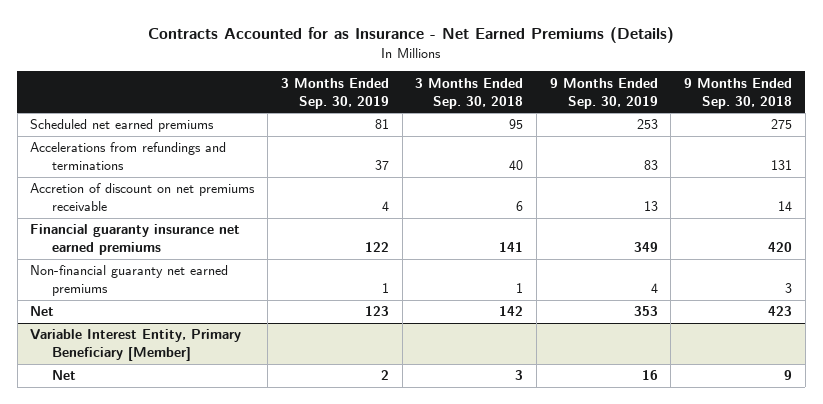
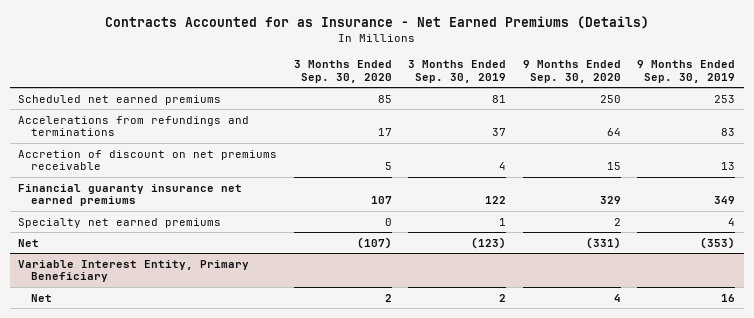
[415,77,524,109] 3 Months Ended Sep. 30, 2018 -> none
[684,77,793,109] 9 Months Ended Sep. 30, 2018 -> none
none -> [293,59,392,83] 3 Months Ended Sep. 30, 2020
none -> [522,59,621,83] 9 Months Ended Sep. 30, 2020
[30,265,229,297] Non-financial guaranty net earned premiums -> none
none -> [18,217,222,228] Specialty net earned premiums
[364,306,389,317] 123 -> [471,236,507,249] (123)
[633,306,658,317] 353 -> [700,236,736,249] (353)
[30,329,242,362] Variable Interest Entity, Primary Beneficiary [Member] -> [18,259,250,283] Variable Interest Entity, Primary Beneficiary

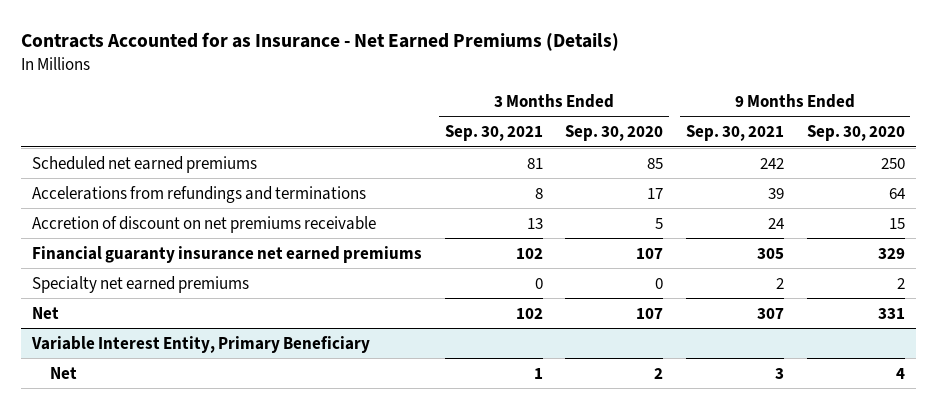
[408,59,507,83] 3 Months Ended Sep. 30, 2019 -> none
[637,59,736,83] 9 Months Ended Sep. 30, 2019 -> none
none -> [444,125,543,142] Sep. 30, 2021
none -> [685,125,784,142] Sep. 30, 2021
[356,236,392,249] (107) -> [636,307,664,319] 107
[585,236,621,249] (331) -> [877,307,905,319] 331

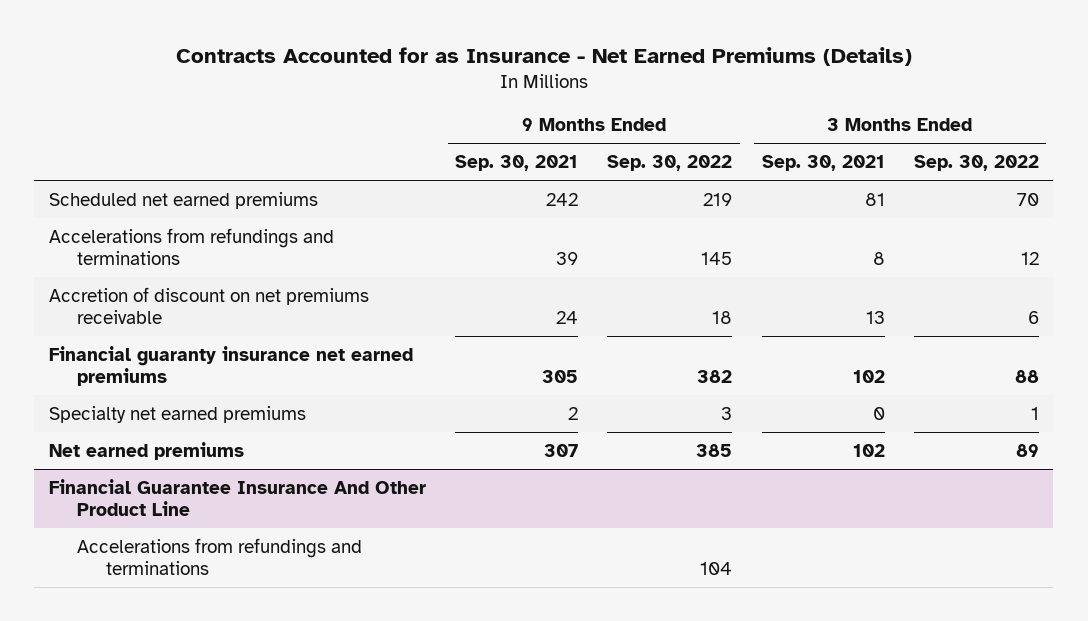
[565,125,664,142] Sep. 30, 2020 -> none
[806,125,905,142] Sep. 30, 2020 -> none
none -> [607,155,733,172] Sep. 30, 2022
none -> [913,155,1039,172] Sep. 30, 2022
[31,335,371,353] Variable Interest Entity, Primary Beneficiary -> none
[49,366,77,379] Net -> none
[32,306,60,319] Net -> [48,441,244,460] Net earned premiums
none -> [48,478,426,516] Financial Guarantee Insurance And Other Product Line
none -> [77,537,363,575] Accelerations from refundings and terminations

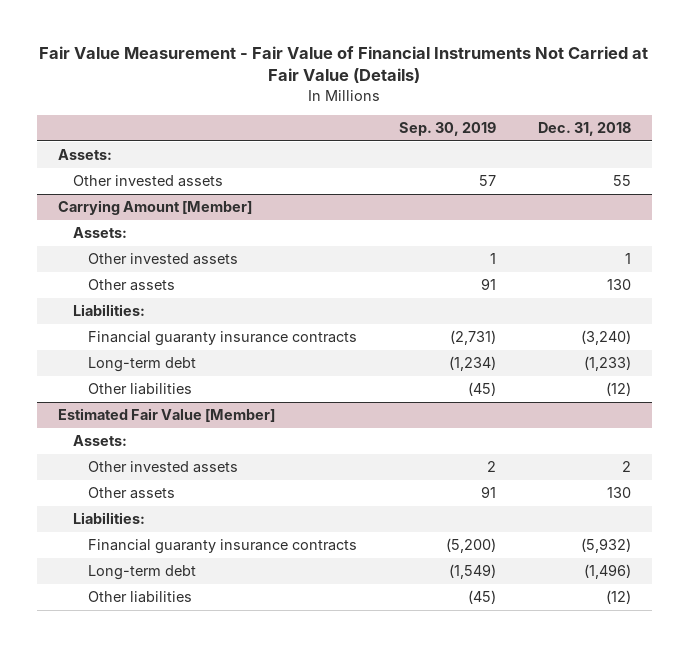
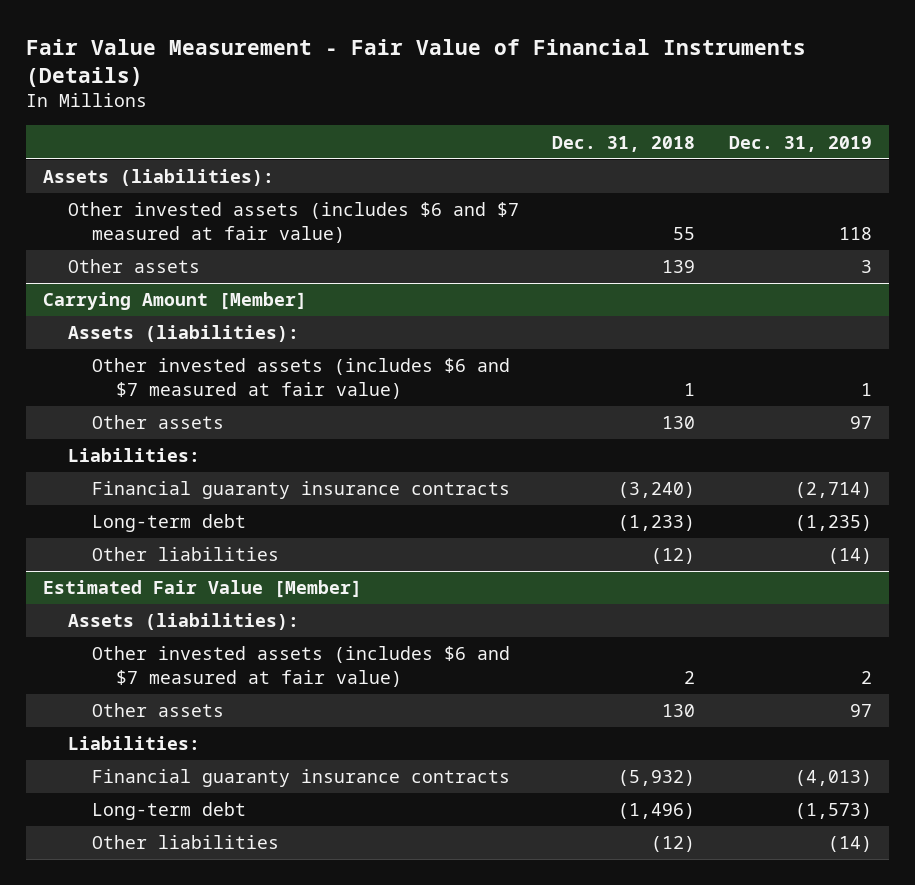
[39,45,649,84] Fair Value Measurement - Fair Value of Financial Instruments Not Carried at Fair Value (Details) -> [26,38,807,87] Fair Value Measurement - Fair Value of Financial Instruments (Details)
[399,122,497,137] Sep. 30, 2019 -> none
none -> [728,135,872,152] Dec. 31, 2019
[57,149,112,161] Assets: -> [43,169,275,187] Assets (liabilities):
[72,175,223,188] Other invested assets -> [67,202,519,243] Other invested assets (includes $6 and $7 measured at fair value)
none -> [67,259,200,274] Other assets
[72,227,127,239] Assets: -> [67,325,299,343] Assets (liabilities):
[87,253,238,266] Other invested assets -> [91,358,510,399] Other invested assets (includes $6 and $7 measured at fair value)
[72,435,127,447] Assets: -> [67,613,299,631] Assets (liabilities):
[87,461,238,474] Other invested assets -> [91,646,510,687] Other invested assets (includes $6 and $7 measured at fair value)

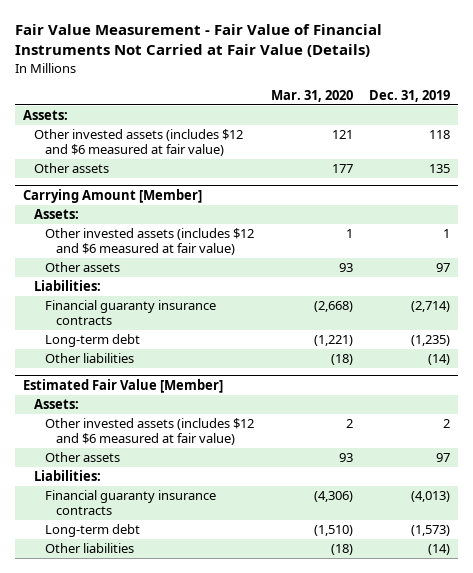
[26,38,807,87] Fair Value Measurement - Fair Value of Financial Instruments (Details) -> [15,24,383,58] Fair Value Measurement - Fair Value of Financial Instruments Not Carried at Fair Value (Details)
[552,135,696,152] Dec. 31, 2018 -> none
none -> [270,89,353,102] Mar. 31, 2020
[43,169,275,187] Assets (liabilities): -> [23,110,69,121] Assets:
[67,202,519,243] Other invested assets (includes $6 and $7 measured at fair value) -> [34,129,244,157] Other invested assets (includes $12 and $6 measured at fair value)
[860,260,872,274] 3 -> [429,164,451,174] 135
[67,325,299,343] Assets (liabilities): -> [34,209,80,220] Assets:
[91,358,510,399] Other invested assets (includes $6 and $7 measured at fair value) -> [45,228,255,256] Other invested assets (includes $12 and $6 measured at fair value)
[67,613,299,631] Assets (liabilities): -> [34,399,80,410] Assets:
[91,646,510,687] Other invested assets (includes $6 and $7 measured at fair value) -> [45,418,255,446] Other invested assets (includes $12 and $6 measured at fair value)

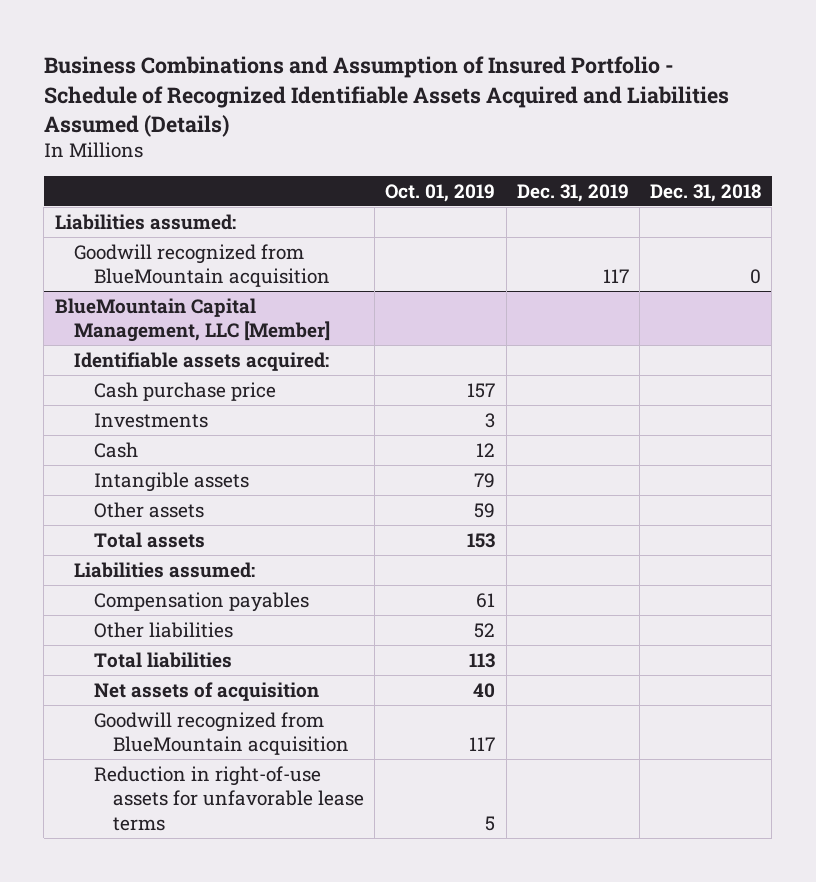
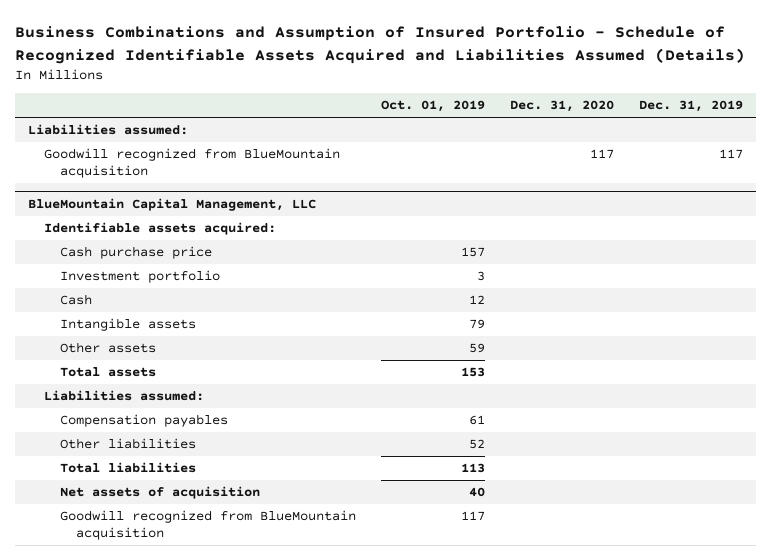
[650,183,762,202] Dec. 31, 2018 -> none
none -> [510,100,615,113] Dec. 31, 2020
[54,297,331,343] BlueMountain Capital Management, LLC [Member] -> [27,197,316,211] BlueMountain Capital Management, LLC
[93,412,208,428] Investments -> [60,270,221,284] Investment portfolio
[93,765,365,831] Reduction in right-of-use assets for unfavorable lease terms -> none

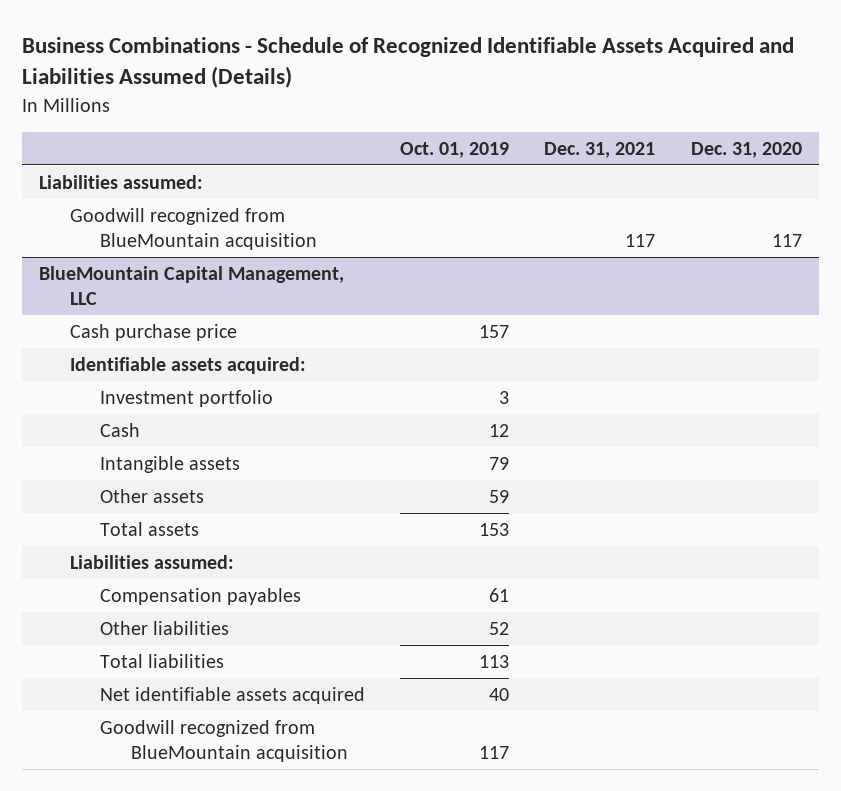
[15,26,746,64] Business Combinations and Assumption of Insured Portfolio - Schedule of Recognized Identifiable Assets Acquired and Liabilities Assumed (Details) -> [21,36,794,89] Business Combinations - Schedule of Recognized Identifiable Assets Acquired and Liabilities Assumed (Details)
[639,100,744,113] Dec. 31, 2019 -> none
none -> [544,141,656,158] Dec. 31, 2021
[43,222,276,236] Identifiable assets acquired: -> [69,357,306,375] Identifiable assets acquired:
[60,486,261,500] Net assets of acquisition -> [100,687,366,705] Net identifiable assets acquired

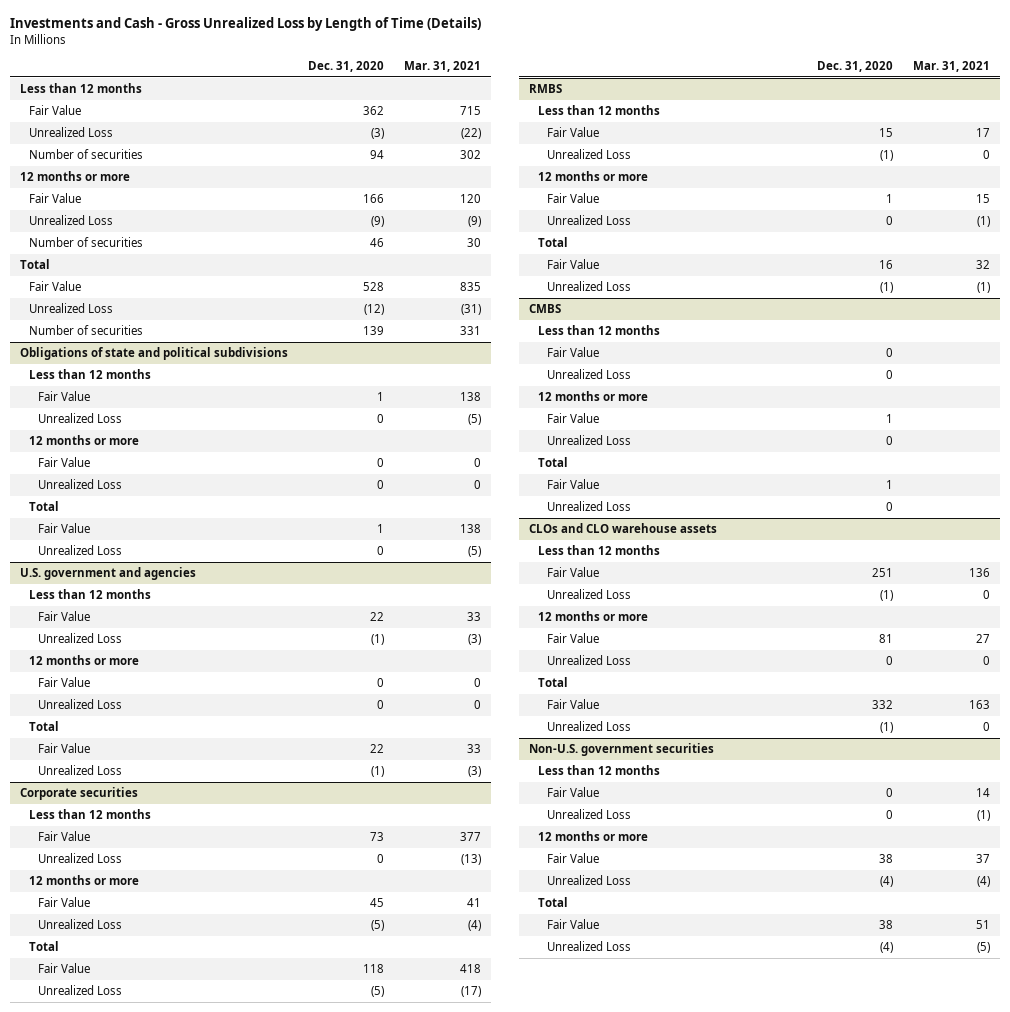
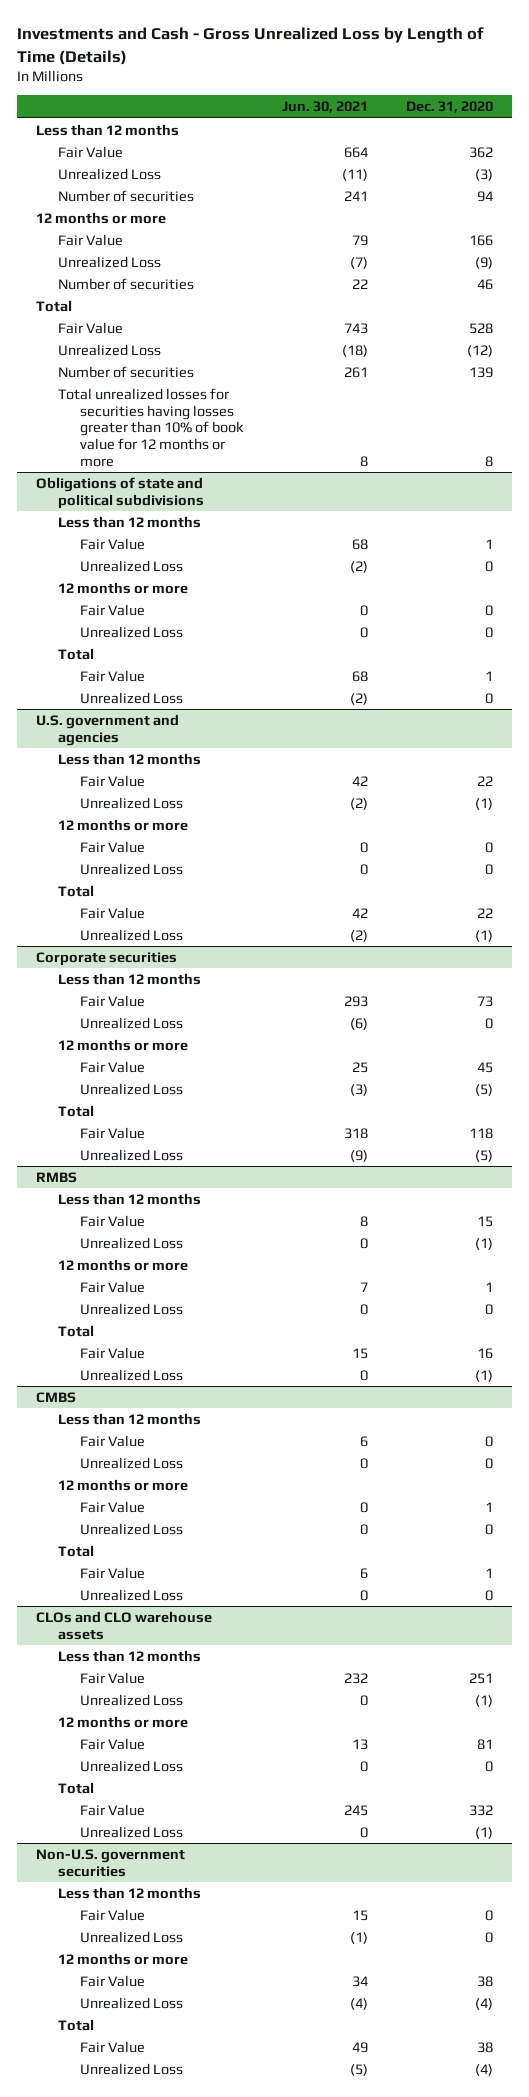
[403,61,481,73] Mar. 31, 2021 -> none
none -> [281,101,368,114] Jun. 30, 2021
none -> [58,387,245,467] Total unrealized losses for securities having losses greater than 10% of book value for 12 months or more

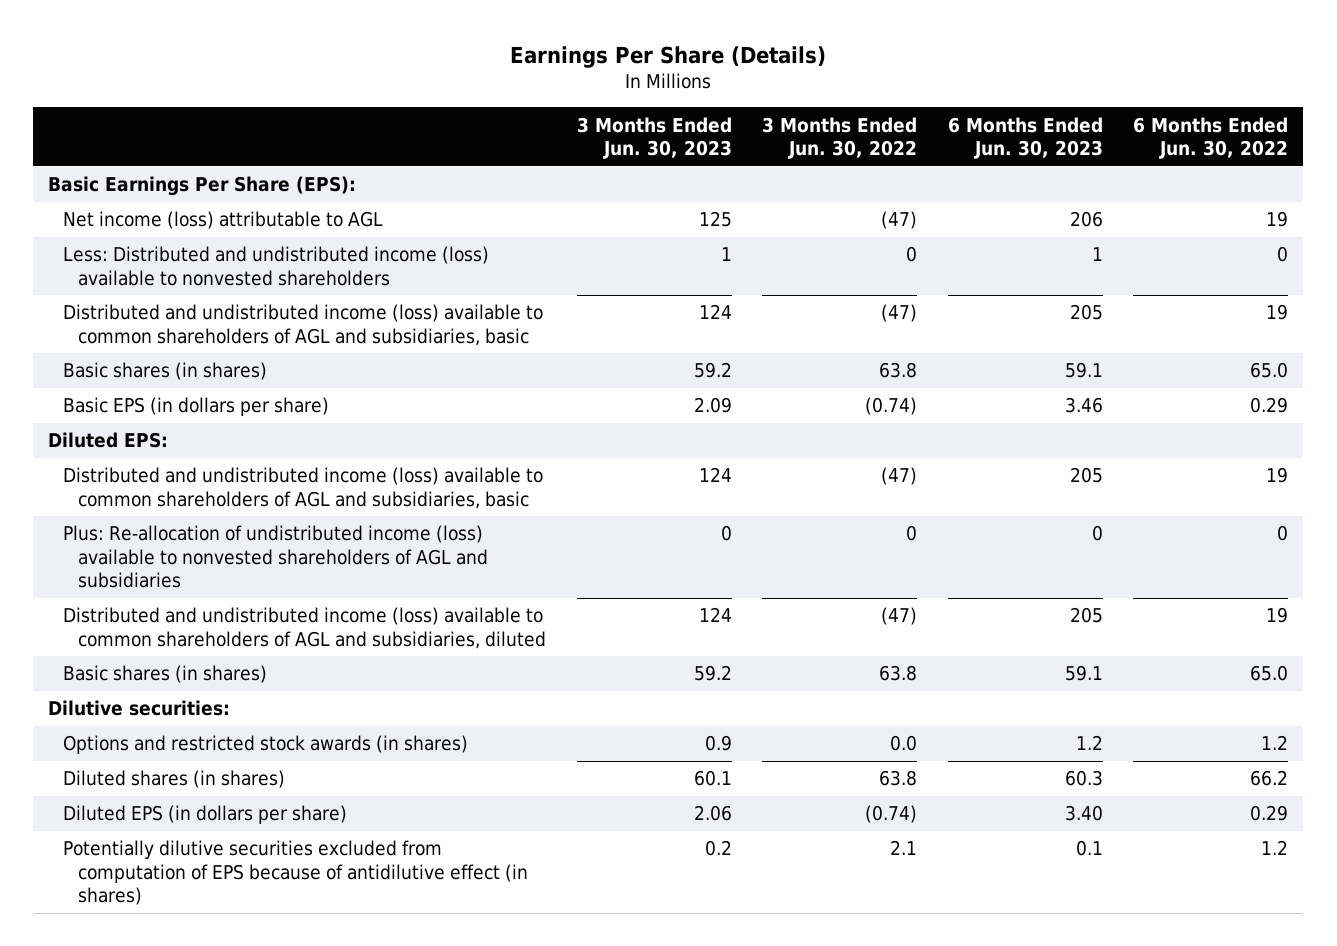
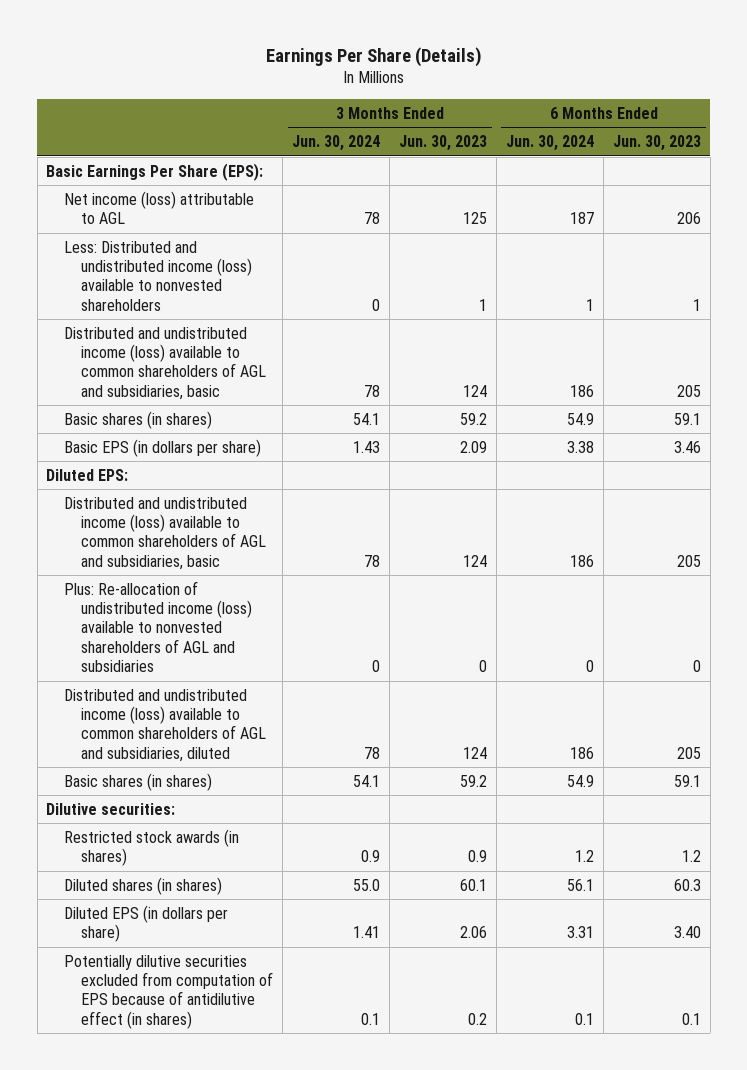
[762,116,918,160] 3 Months Ended Jun. 30, 2022 -> none
[1133,116,1289,160] 6 Months Ended Jun. 30, 2022 -> none
none -> [292,135,381,152] Jun. 30, 2024
none -> [506,135,595,152] Jun. 30, 2024
[63,735,469,755] Options and restricted stock awards (in shares) -> [63,828,239,867] Restricted stock awards (in shares)

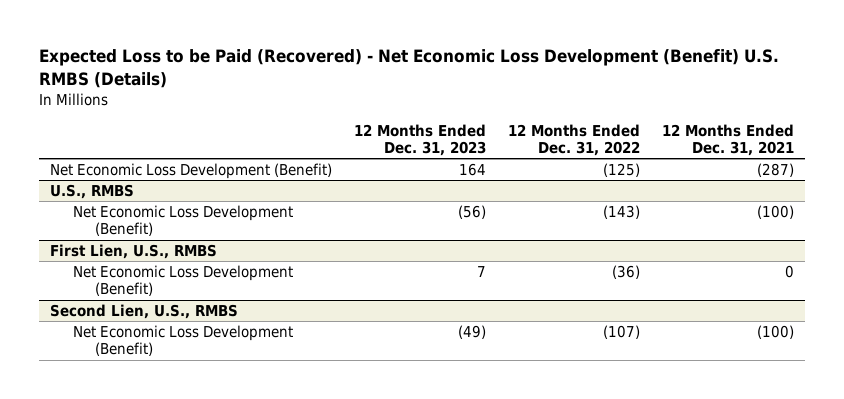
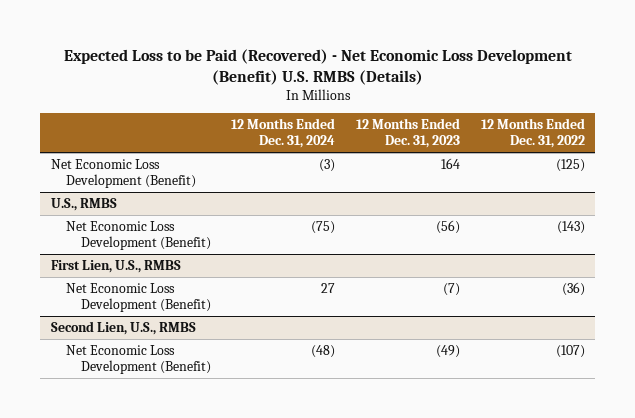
[661,123,794,156] 12 Months Ended Dec. 31, 2021 -> none
none -> [231,117,336,149] 12 Months Ended Dec. 31, 2024
[476,266,486,278] 7 -> [442,282,460,296] (7)

